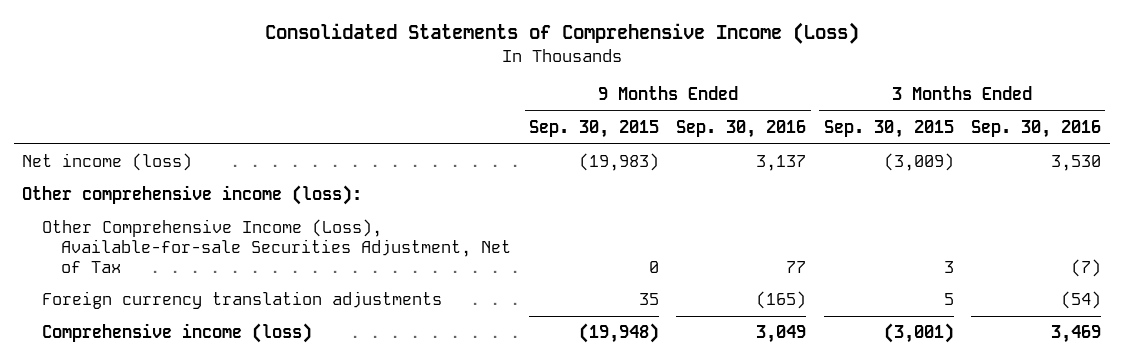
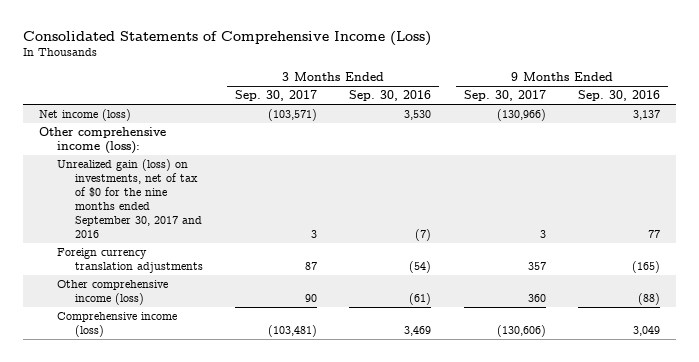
[528,120,659,139] Sep. 30, 2015 -> none
[823,120,954,139] Sep. 30, 2015 -> none
none -> [234,90,317,102] Sep. 30, 2017
none -> [463,90,546,102] Sep. 30, 2017
[41,219,512,273] Other Comprehensive Income (Loss), Available-for-sale Securities Adjustment, Net of Tax -> [56,159,202,238] Unrealized gain (loss) on investments, net of tax of $0 for the nine months ended September 30, 2017 and 2016
none -> [56,280,168,305] Other comprehensive income (loss)

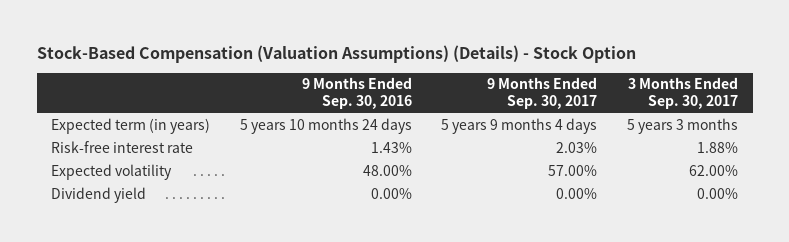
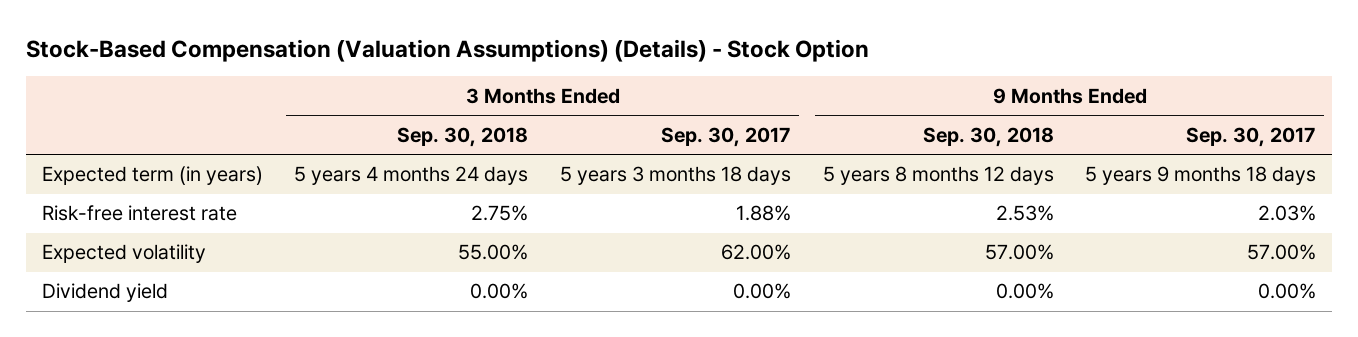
[301,77,412,109] 9 Months Ended Sep. 30, 2016 -> none
none -> [397,126,529,147] Sep. 30, 2018
none -> [922,126,1054,147] Sep. 30, 2018
[441,117,598,134] 5 years 9 months 4 days -> [1085,166,1317,186] 5 years 9 months 18 days
[626,117,738,134] 5 years 3 months -> [560,166,792,186] 5 years 3 months 18 days

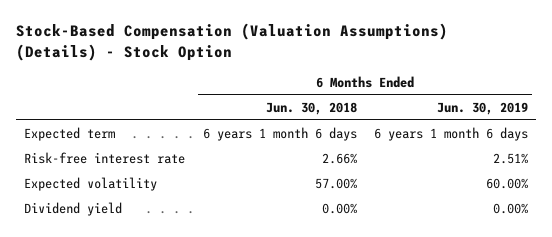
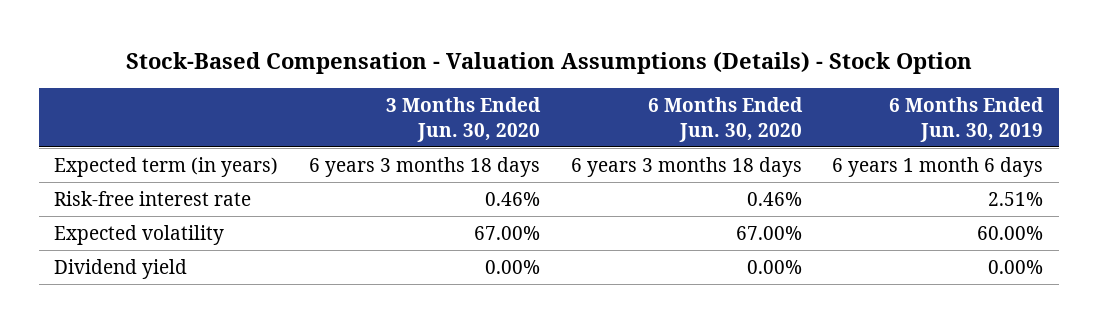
[15,23,448,61] Stock-Based Compensation (Valuation Assumptions) (Details) - Stock Option -> [125,51,972,74] Stock-Based Compensation - Valuation Assumptions (Details) - Stock Option
[265,101,357,115] Jun. 30, 2018 -> none
none -> [385,96,541,142] 3 Months Ended Jun. 30, 2020
none -> [647,96,803,142] 6 Months Ended Jun. 30, 2020
[24,127,116,142] Expected term -> [54,156,279,177] Expected term (in years)

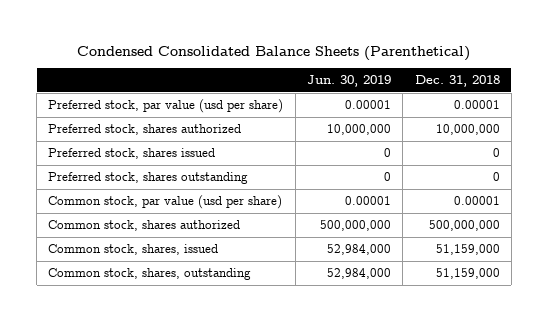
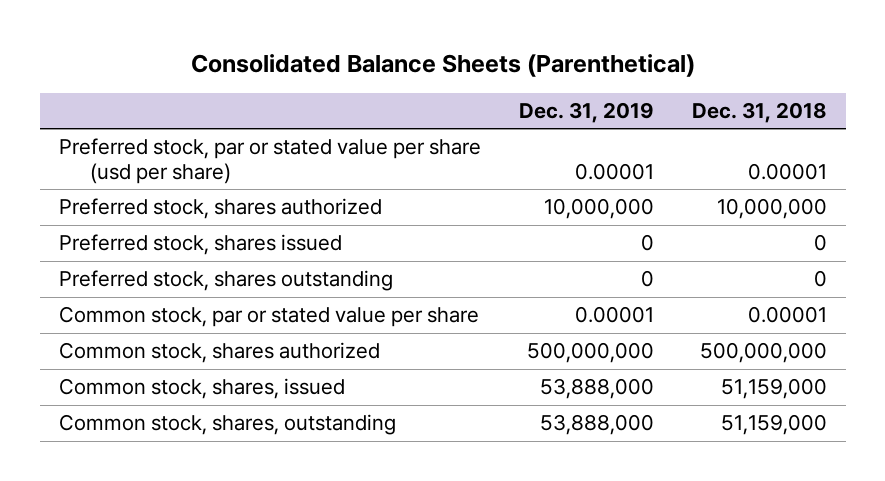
[77,45,471,61] Condensed Consolidated Balance Sheets (Parenthetical) -> [190,53,695,77] Consolidated Balance Sheets (Parenthetical)
[307,75,392,88] Jun. 30, 2019 -> none
none -> [518,101,654,123] Dec. 31, 2019
[48,99,284,114] Preferred stock, par value (usd per share) -> [58,138,481,184] Preferred stock, par or stated value per share (usd per share)
[48,195,283,210] Common stock, par value (usd per share) -> [58,306,479,328] Common stock, par or stated value per share

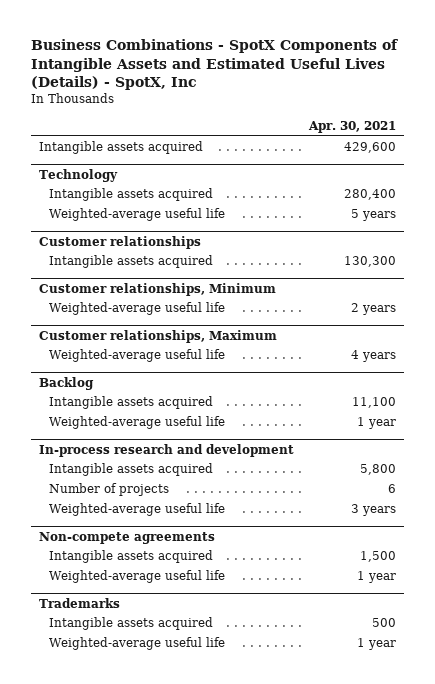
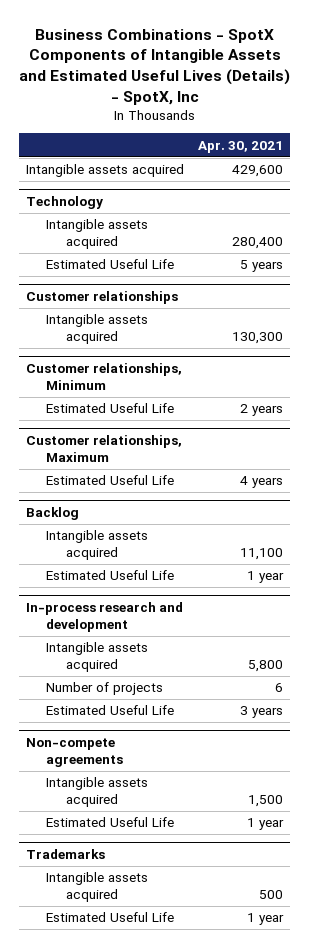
[49,208,226,222] Weighted-average useful life -> [46,259,175,270] Estimated Useful Life
[49,302,226,316] Weighted-average useful life -> [46,403,175,414] Estimated Useful Life
[49,349,226,363] Weighted-average useful life -> [46,475,175,486] Estimated Useful Life
[49,416,226,430] Weighted-average useful life -> [46,570,175,581] Estimated Useful Life
[49,503,226,517] Weighted-average useful life -> [46,705,175,716] Estimated Useful Life
[49,570,226,584] Weighted-average useful life -> [46,817,175,828] Estimated Useful Life
[49,637,226,651] Weighted-average useful life -> [46,912,175,923] Estimated Useful Life

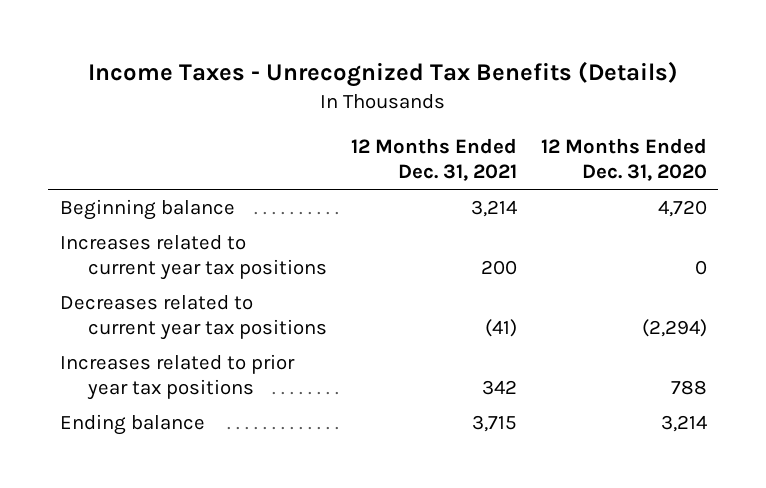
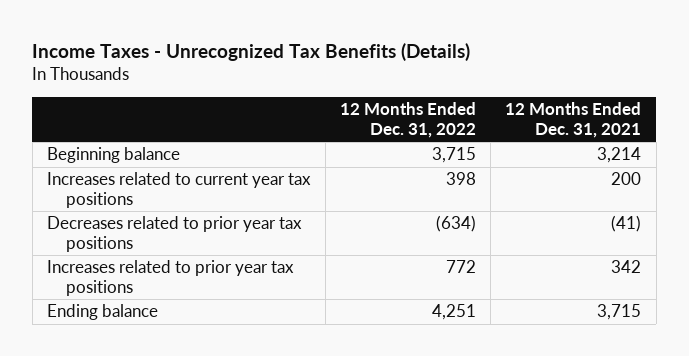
[540,138,707,182] 12 Months Ended Dec. 31, 2020 -> none
none -> [339,102,476,138] 12 Months Ended Dec. 31, 2022
[59,295,328,341] Decreases related to current year tax positions -> [47,216,303,252] Decreases related to prior year tax positions

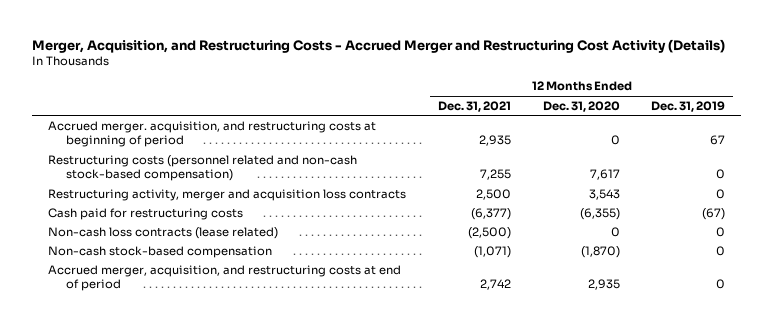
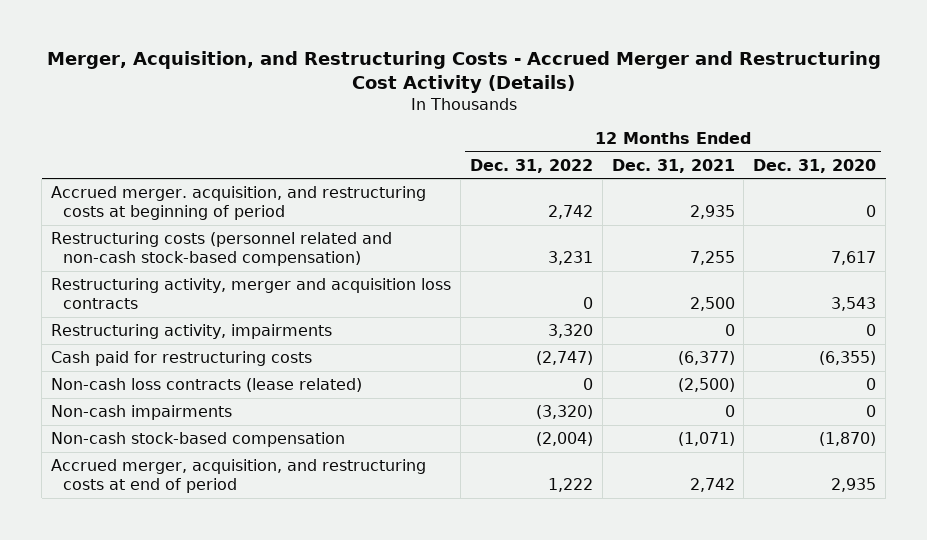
[651,100,726,112] Dec. 31, 2019 -> none
none -> [469,158,593,173] Dec. 31, 2022
none -> [50,323,332,339] Restructuring activity, impairments
none -> [50,404,232,420] Non-cash impairments

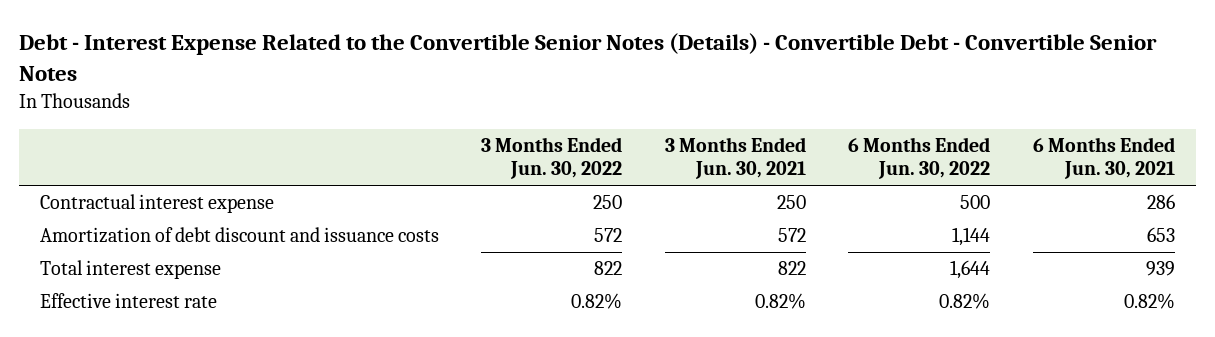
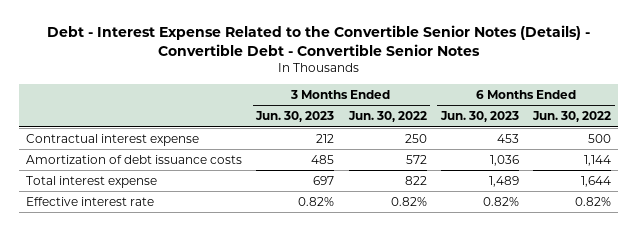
[664,137,806,180] 3 Months Ended Jun. 30, 2021 -> none
[1032,137,1175,180] 6 Months Ended Jun. 30, 2021 -> none
none -> [255,111,335,123] Jun. 30, 2023
none -> [439,111,519,123] Jun. 30, 2023
[39,227,439,244] Amortization of debt discount and issuance costs -> [25,154,242,164] Amortization of debt issuance costs

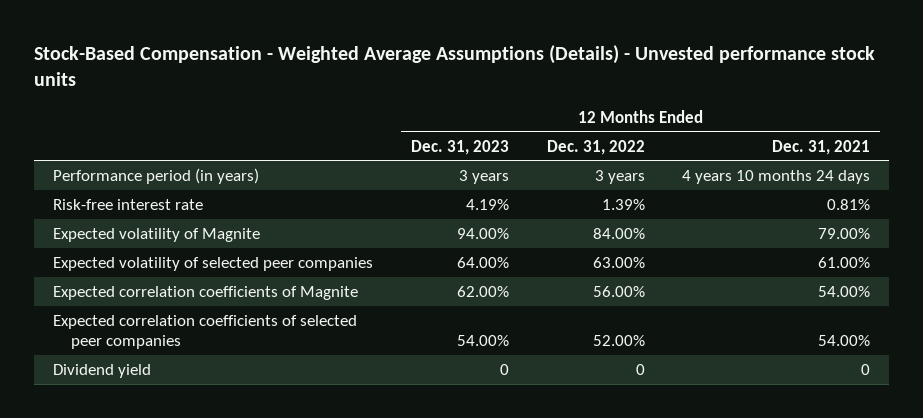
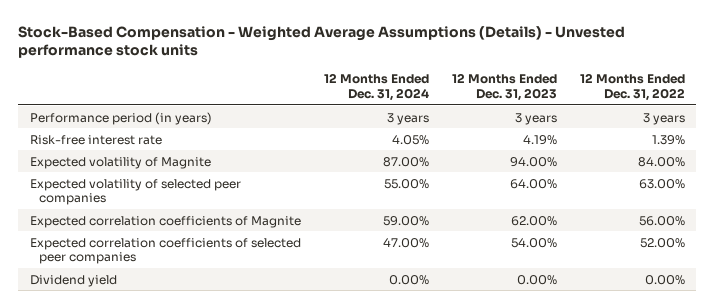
[772,139,871,155] Dec. 31, 2021 -> none
none -> [323,72,429,101] 12 Months Ended Dec. 31, 2024
[499,363,509,375] 0 -> [516,274,557,285] 0.00%
[635,363,645,375] 0 -> [644,274,685,285] 0.00%

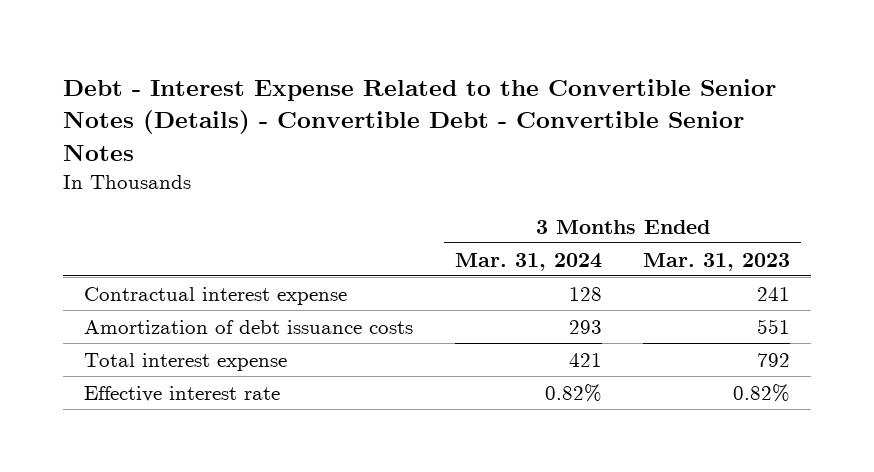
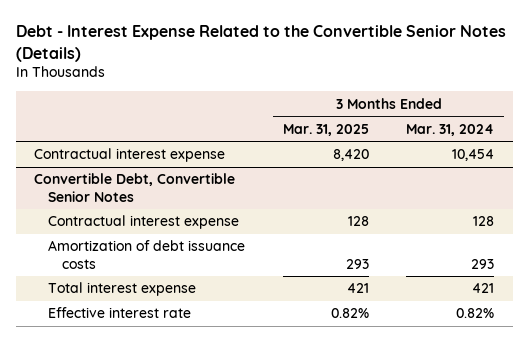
[63,78,777,161] Debt - Interest Expense Related to the Convertible Senior Notes (Details) - Convertible Debt - Convertible Senior Notes -> [15,25,506,62] Debt - Interest Expense Related to the Convertible Senior Notes (Details)
[643,252,791,271] Mar. 31, 2023 -> none
none -> [282,123,369,136] Mar. 31, 2025
none -> [34,148,226,163] Contractual interest expense
none -> [34,173,236,202] Convertible Debt, Convertible Senior Notes

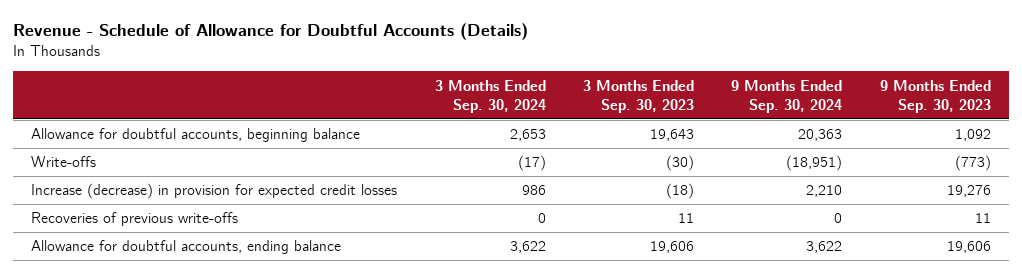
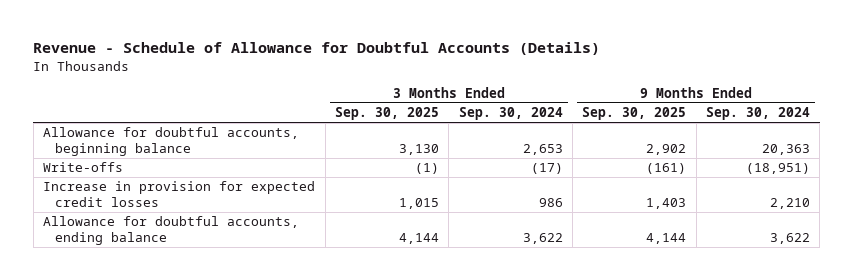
[582,79,694,113] 3 Months Ended Sep. 30, 2023 -> none
[879,79,991,113] 9 Months Ended Sep. 30, 2023 -> none
none -> [334,107,439,121] Sep. 30, 2025
none -> [582,107,687,121] Sep. 30, 2025
[31,212,239,227] Recoveries of previous write-offs -> none
[31,183,398,200] Increase (decrease) in provision for expected credit losses -> [43,181,316,208] Increase in provision for expected credit losses

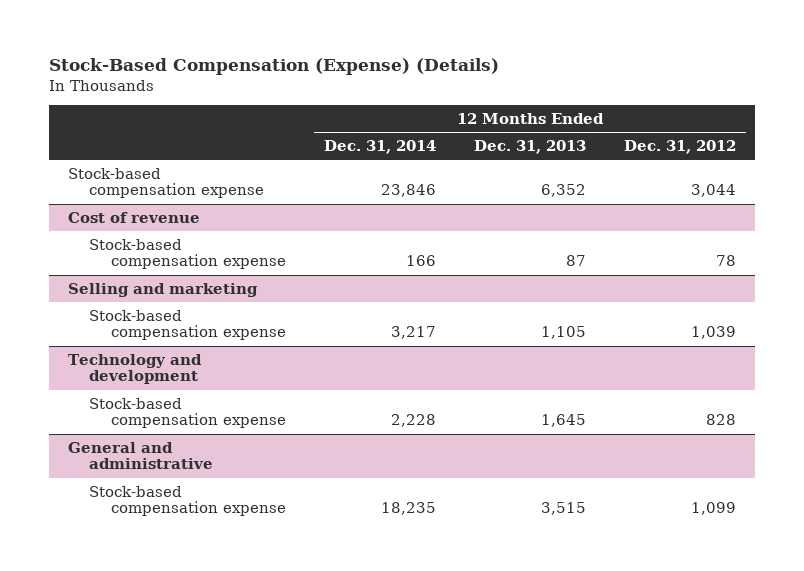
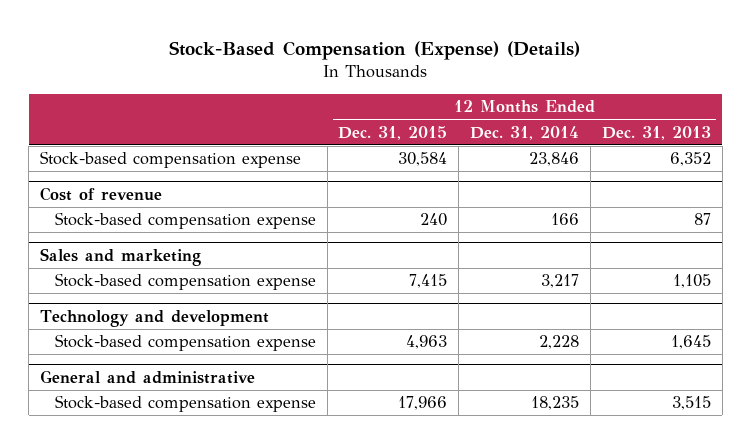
[624,139,737,154] Dec. 31, 2012 -> none
none -> [338,125,448,140] Dec. 31, 2015
[68,282,259,297] Selling and marketing -> [40,248,202,267] Sales and marketing

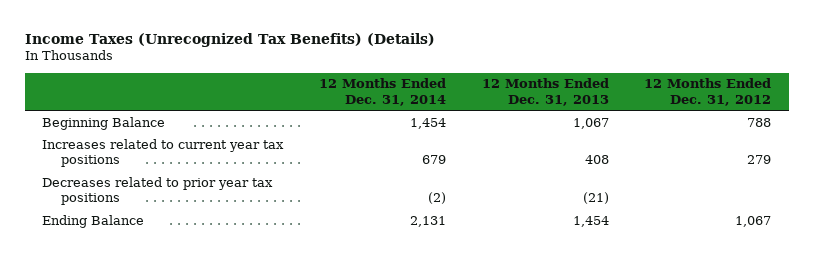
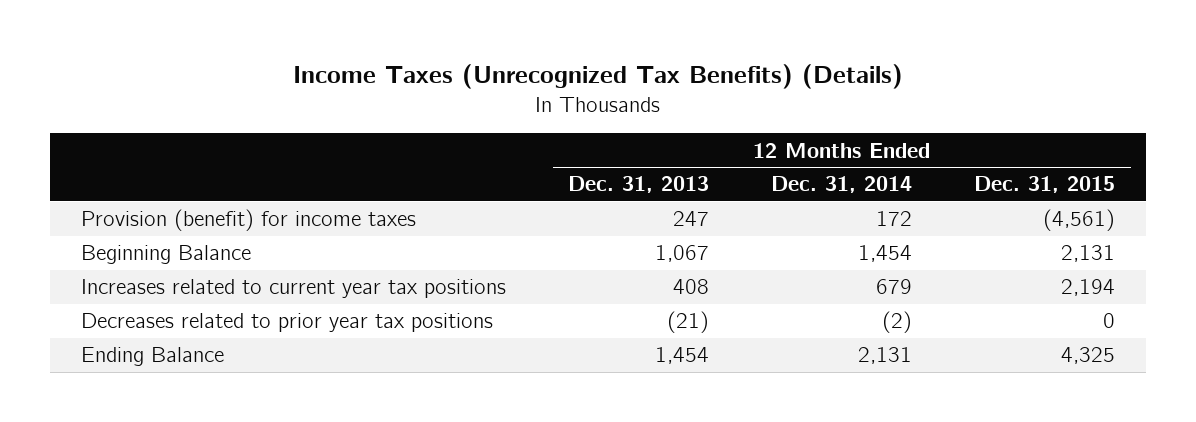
[644,78,772,106] 12 Months Ended Dec. 31, 2012 -> none
none -> [974,176,1116,194] Dec. 31, 2015
none -> [80,209,416,232] Provision (benefit) for income taxes

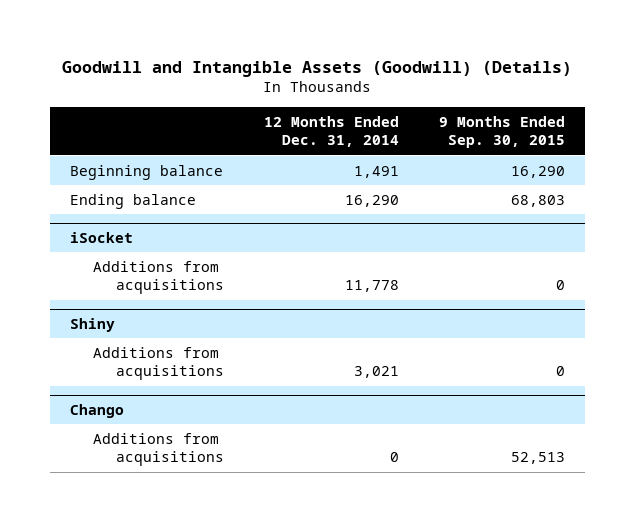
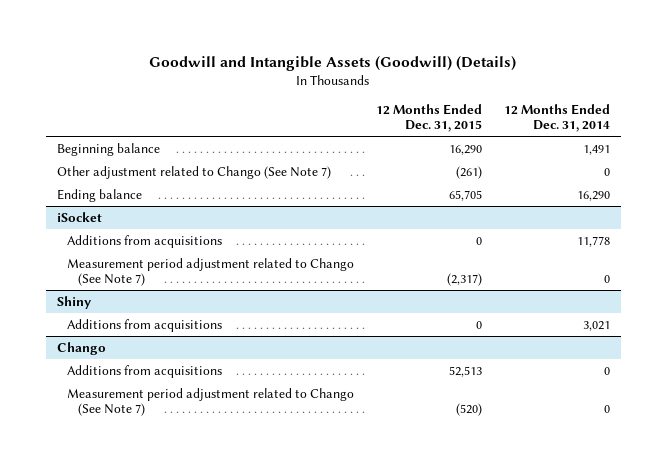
[438,115,565,149] 9 Months Ended Sep. 30, 2015 -> none
none -> [376,103,483,133] 12 Months Ended Dec. 31, 2015
none -> [57,165,332,179] Other adjustment related to Chango (See Note 7)
none -> [67,257,355,287] Measurement period adjustment related to Chango (See Note 7)
none -> [67,387,355,417] Measurement period adjustment related to Chango (See Note 7)

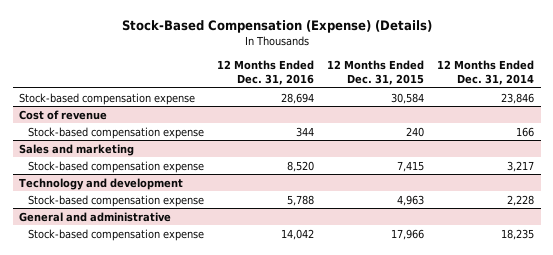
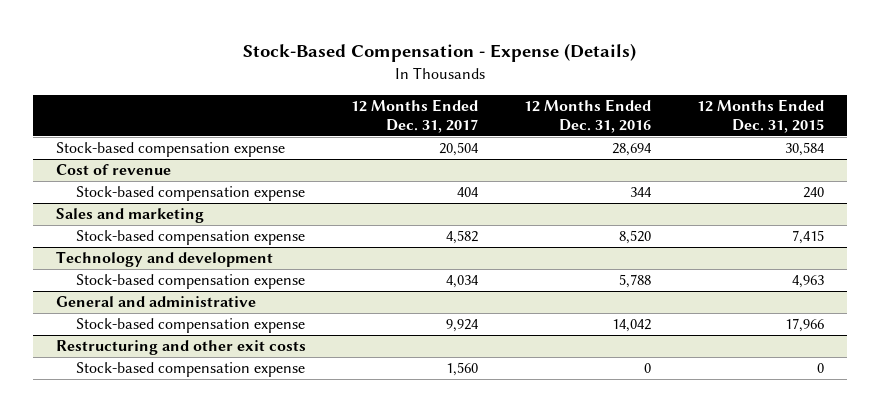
[121,20,432,34] Stock-Based Compensation (Expense) (Details) -> [242,43,636,63] Stock-Based Compensation - Expense (Details)
[437,60,535,86] 12 Months Ended Dec. 31, 2014 -> none
none -> [351,99,479,133] 12 Months Ended Dec. 31, 2017
none -> [55,340,306,356] Restructuring and other exit costs
none -> [76,362,306,378] Stock-based compensation expense

